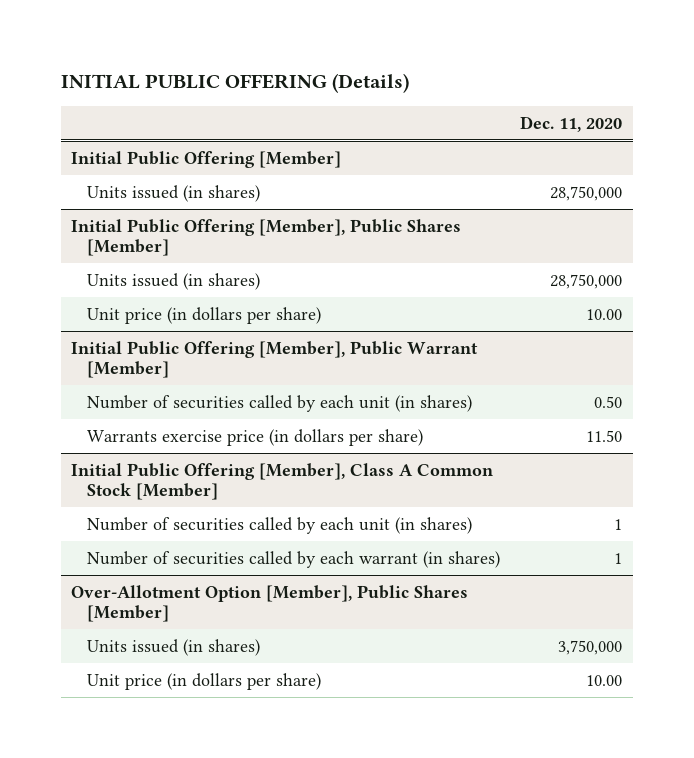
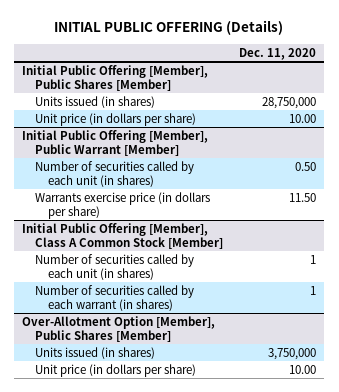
[71,150,342,168] Initial Public Offering [Member] -> none
[86,184,260,202] Units issued (in shares) -> none

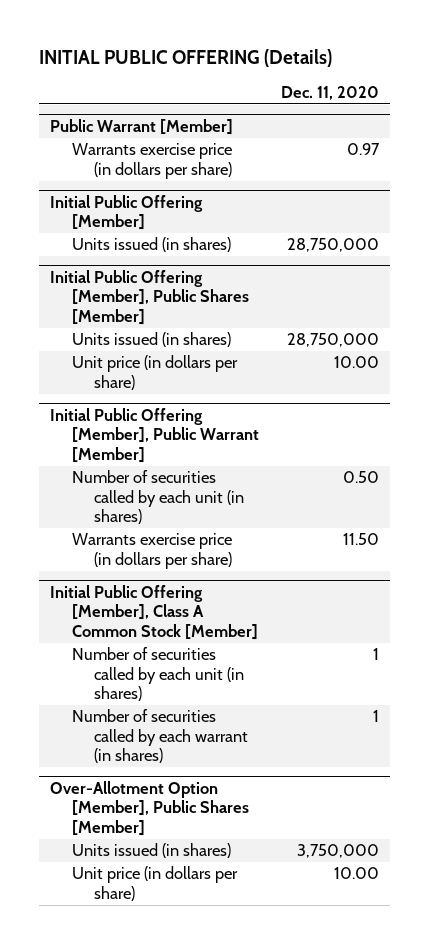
none -> [49,119,233,136] Public Warrant [Member]
none -> [72,143,233,179] Warrants exercise price (in dollars per share)
none -> [49,195,203,231] Initial Public Offering [Member]
none -> [72,237,232,253] Units issued (in shares)

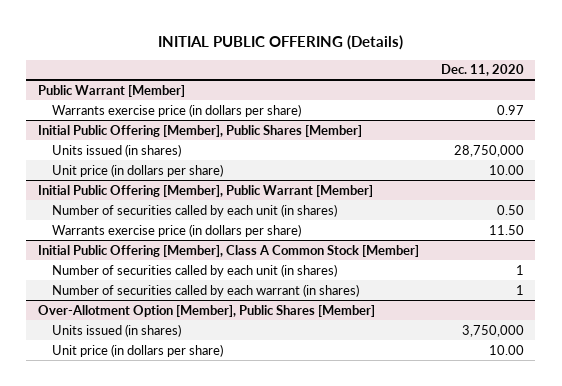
[49,195,203,231] Initial Public Offering [Member] -> none
[72,237,232,253] Units issued (in shares) -> none

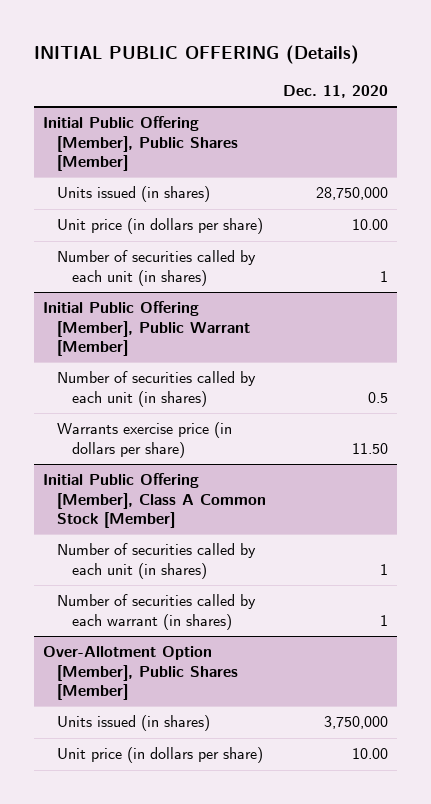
[37,84,185,97] Public Warrant [Member] -> none
[51,103,301,117] Warrants exercise price (in dollars per share) -> none
none -> [57,250,257,286] Number of securities called by each unit (in shares)
[497,204,525,215] 0.50 -> [368,391,389,403] 0.5

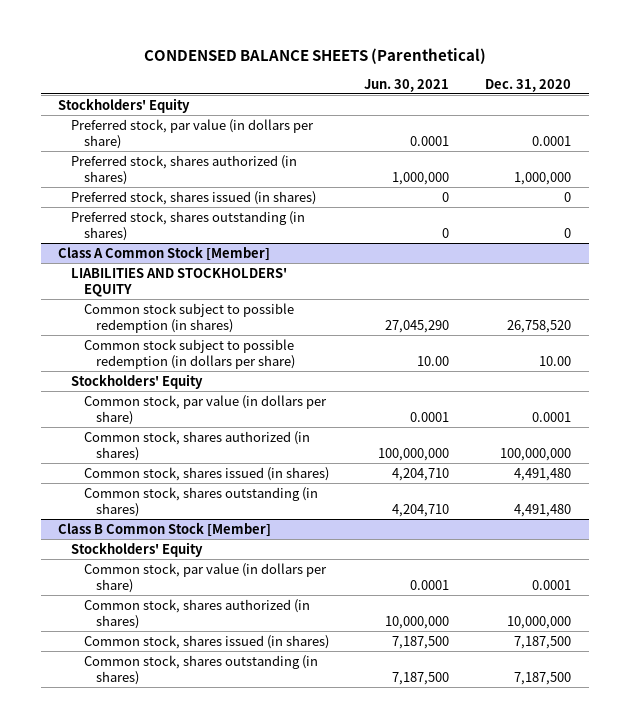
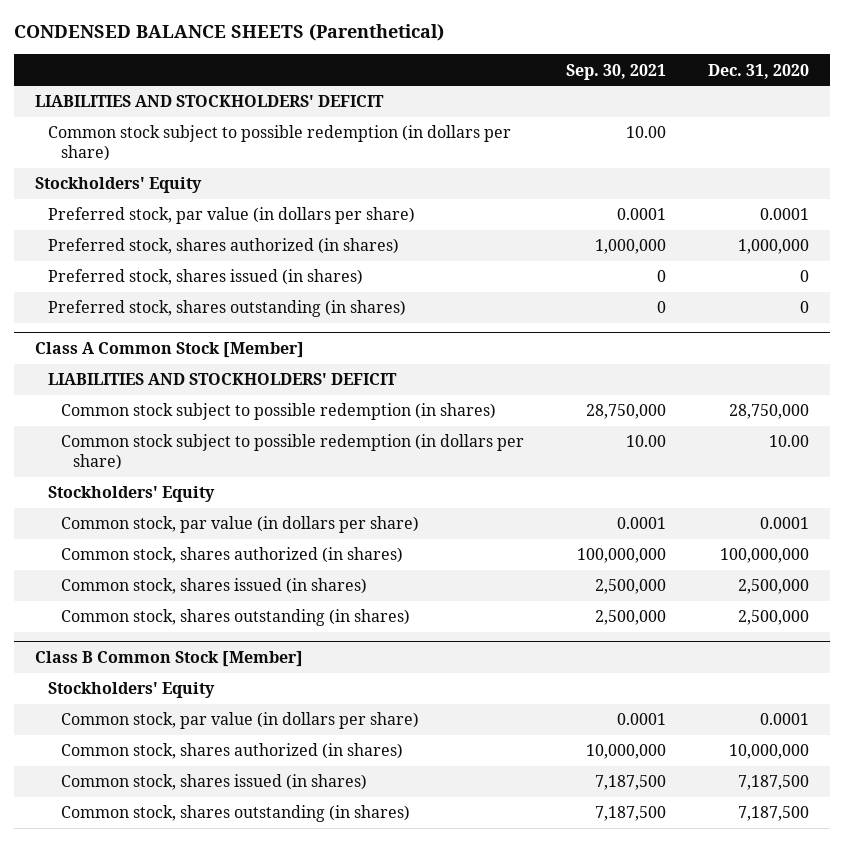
[364,78,450,92] Jun. 30, 2021 -> none
none -> [565,63,666,80] Sep. 30, 2021
none -> [34,95,384,108] LIABILITIES AND STOCKHOLDERS' DEFICIT
none -> [47,125,511,162] Common stock subject to possible redemption (in dollars per share)
[71,267,288,297] LIABILITIES AND STOCKHOLDERS' EQUITY -> [47,373,397,386] LIABILITIES AND STOCKHOLDERS' DEFICIT
[507,319,572,333] 26,758,520 -> [729,404,810,420] 28,750,000
[514,467,572,481] 4,491,480 -> [738,579,810,595] 2,500,000
[514,503,572,517] 4,491,480 -> [738,610,810,626] 2,500,000

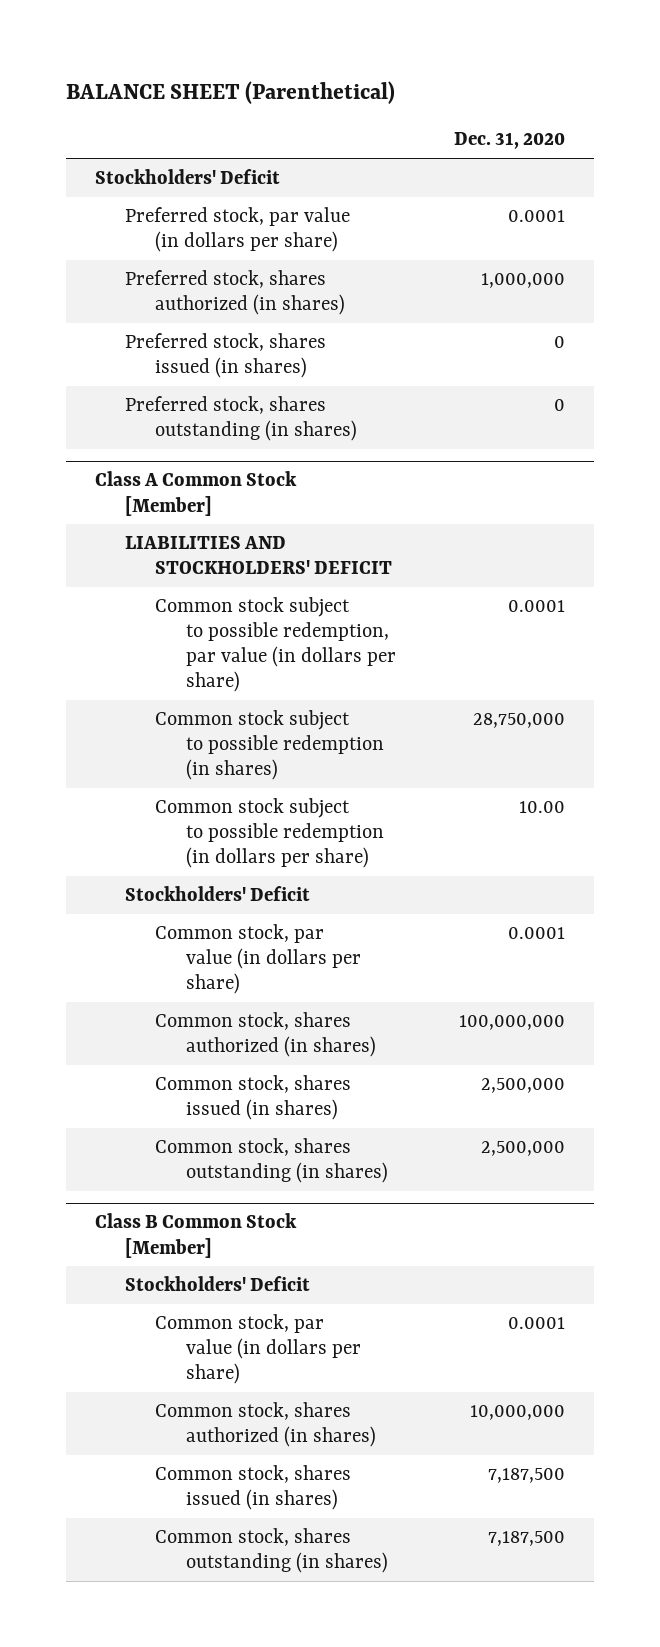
[13,24,444,42] CONDENSED BALANCE SHEETS (Parenthetical) -> [65,81,395,105] BALANCE SHEET (Parenthetical)
[565,63,666,80] Sep. 30, 2021 -> none
[34,95,384,108] LIABILITIES AND STOCKHOLDERS' DEFICIT -> none
[47,125,511,162] Common stock subject to possible redemption (in dollars per share) -> none
[34,177,202,194] Stockholders' Equity -> [94,168,280,184] Stockholders' Deficit
none -> [155,596,396,693] Common stock subject to possible redemption, par value (in dollars per share)
[47,486,215,503] Stockholders' Equity -> [125,885,311,901] Stockholders' Deficit
[47,682,215,699] Stockholders' Equity -> [125,1275,311,1291] Stockholders' Deficit

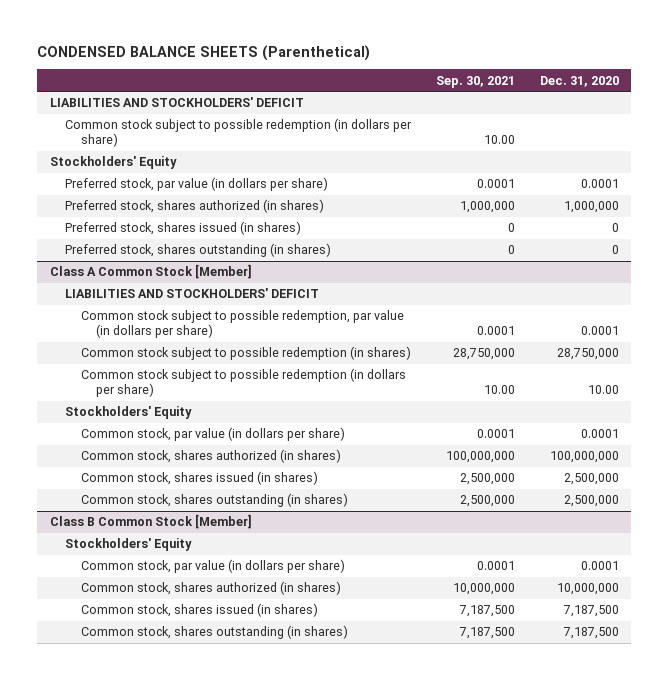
[65,81,395,105] BALANCE SHEET (Parenthetical) -> [37,44,371,61] CONDENSED BALANCE SHEETS (Parenthetical)
none -> [435,75,515,88] Sep. 30, 2021
none -> [49,97,304,108] LIABILITIES AND STOCKHOLDERS' DEFICIT
none -> [65,118,413,148] Common stock subject to possible redemption (in dollars per share)
[94,168,280,184] Stockholders' Deficit -> [49,156,177,170] Stockholders' Equity
[125,885,311,901] Stockholders' Deficit -> [65,406,193,420] Stockholders' Equity
[125,1275,311,1291] Stockholders' Deficit -> [65,538,193,552] Stockholders' Equity

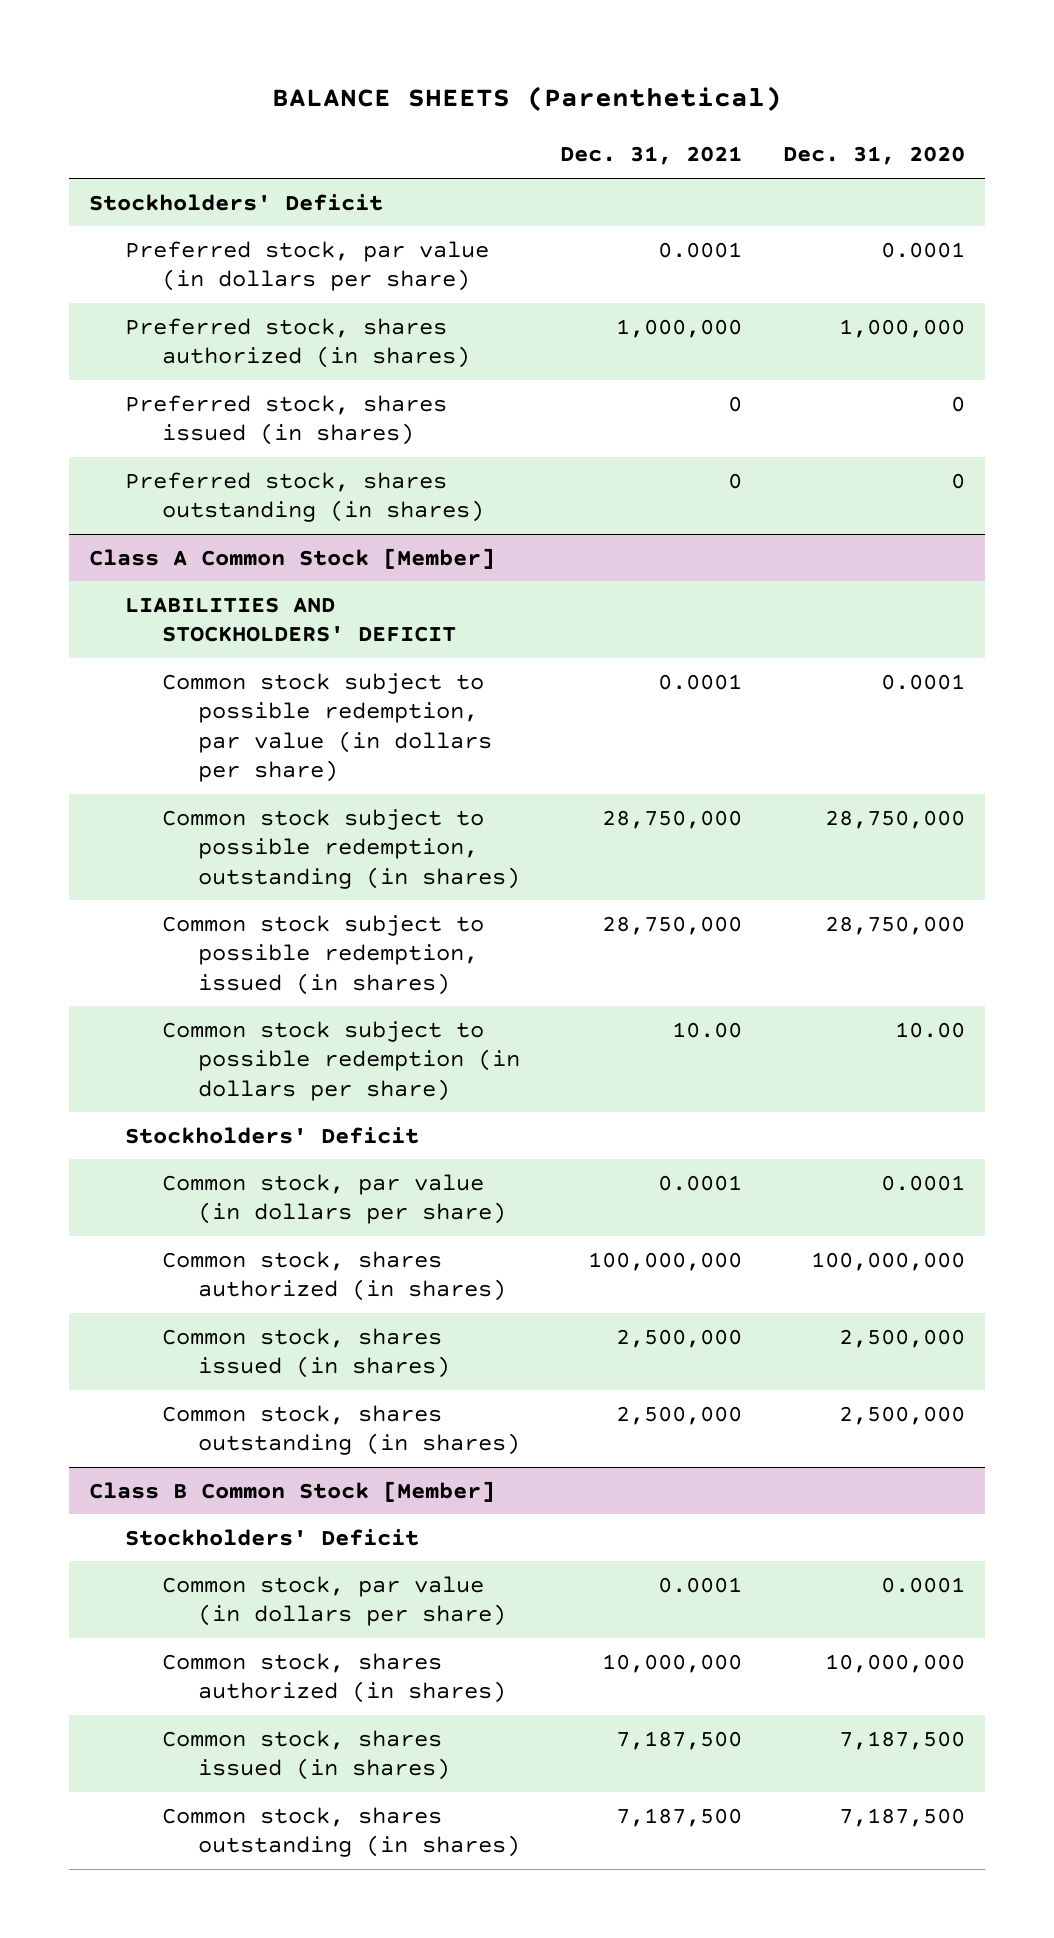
[37,44,371,61] CONDENSED BALANCE SHEETS (Parenthetical) -> [271,86,782,112] BALANCE SHEETS (Parenthetical)
[435,75,515,88] Sep. 30, 2021 -> none
none -> [560,146,743,166] Dec. 31, 2021
[49,97,304,108] LIABILITIES AND STOCKHOLDERS' DEFICIT -> none
[65,118,413,148] Common stock subject to possible redemption (in dollars per share) -> none
[49,156,177,170] Stockholders' Equity -> [89,193,384,211] Stockholders' Deficit
[80,346,411,361] Common stock subject to possible redemption (in shares) -> [161,808,521,889] Common stock subject to possible redemption, outstanding (in shares)
none -> [161,914,484,995] Common stock subject to possible redemption, issued (in shares)
[65,406,193,420] Stockholders' Equity -> [125,1126,420,1144] Stockholders' Deficit
[65,538,193,552] Stockholders' Equity -> [125,1528,420,1546] Stockholders' Deficit

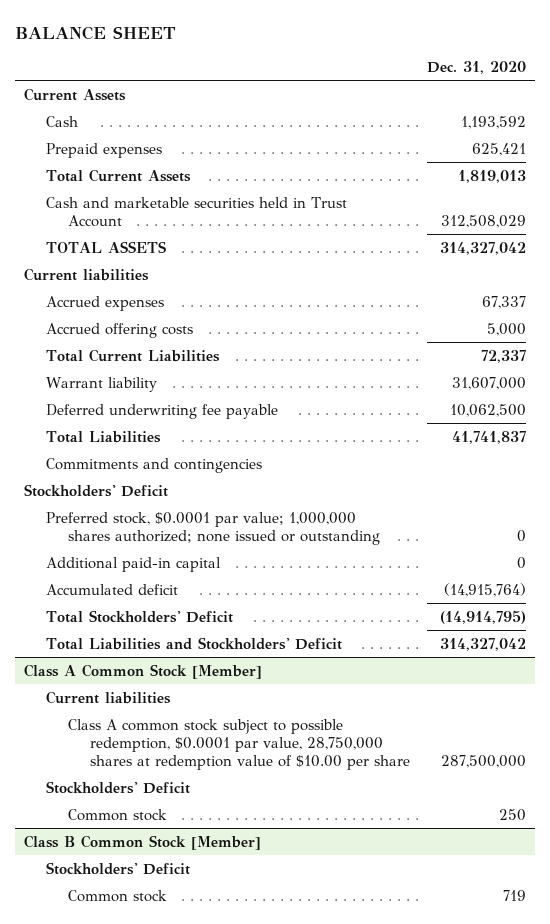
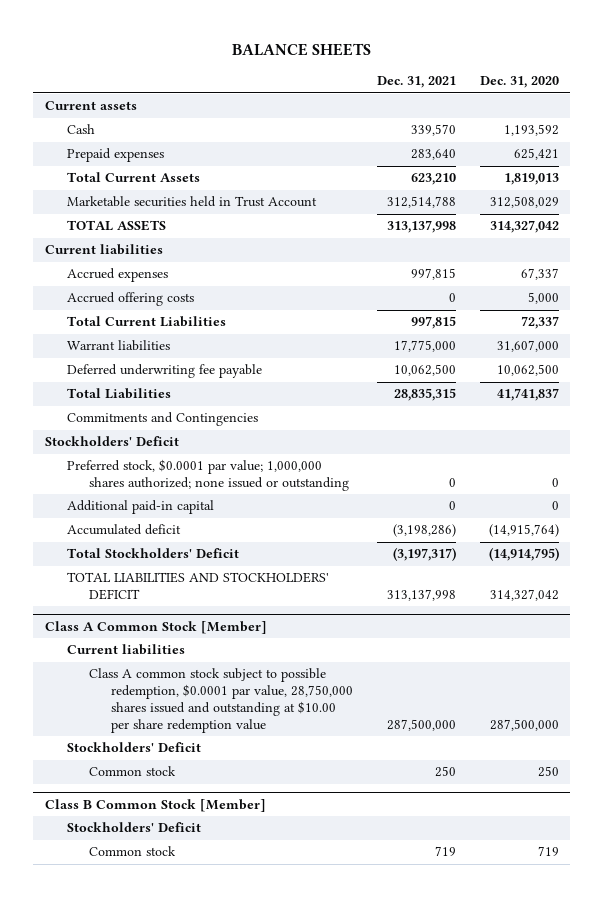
[15,25,177,40] BALANCE SHEET -> [231,42,371,56] BALANCE SHEETS
none -> [377,76,457,89] Dec. 31, 2021
[23,87,126,101] Current Assets -> [44,101,137,111] Current assets
[45,196,347,227] Cash and marketable securities held in Trust Account -> [67,196,318,208] Marketable securities held in Trust Account
[45,376,157,392] Warrant liability -> [67,340,171,352] Warrant liabilities
[45,457,262,473] Commitments and contingencies -> [67,412,259,427] Commitments and Contingencies
[45,636,342,650] Total Liabilities and Stockholders' Deficit -> [67,572,330,601] TOTAL LIABILITIES AND STOCKHOLDERS' DEFICIT
[67,718,411,770] Class A common stock subject to possible redemption, $0.0001 par value, 28,750,000 shares at redemption value of $10.00 per share -> [89,668,354,733] Class A common stock subject to possible redemption, $0.0001 par value, 28,750,000 shares issued and outstanding at $10.00 per share redemption value

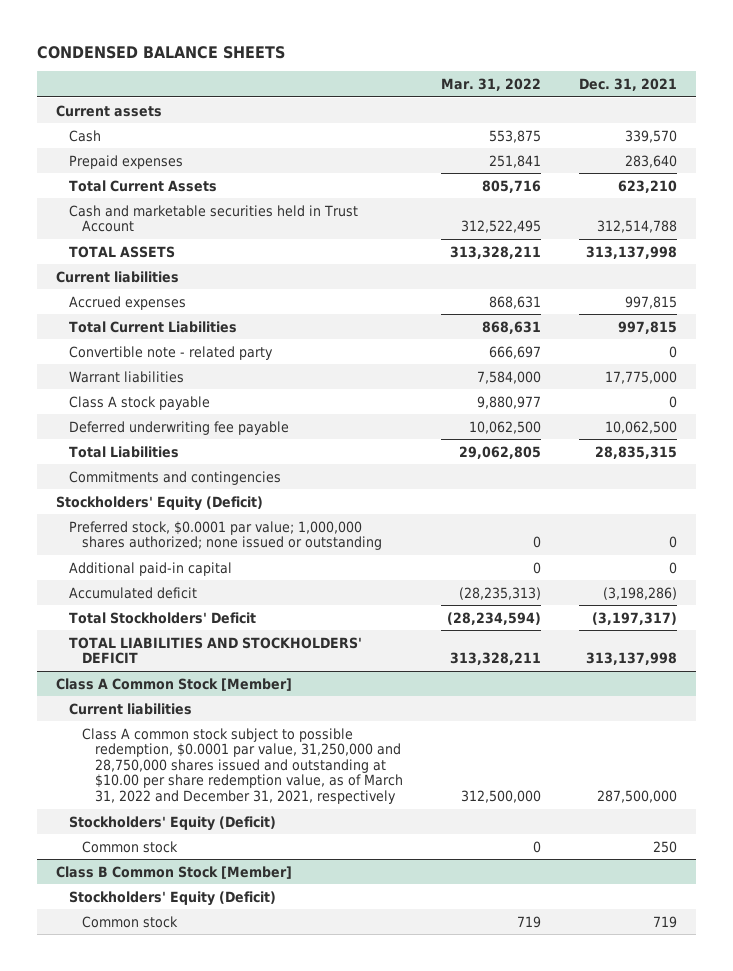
[231,42,371,56] BALANCE SHEETS -> [36,45,285,59] CONDENSED BALANCE SHEETS
[479,76,559,89] Dec. 31, 2020 -> none
none -> [440,77,541,91] Mar. 31, 2022
[67,196,318,208] Marketable securities held in Trust Account -> [68,204,358,233] Cash and marketable securities held in Trust Account
[67,292,195,307] Accrued offering costs -> none
none -> [68,345,273,360] Convertible note - related party
none -> [68,395,210,410] Class A stock payable
[67,412,259,427] Commitments and Contingencies -> [68,470,281,485] Commitments and contingencies
[44,436,179,447] Stockholders' Deficit -> [55,495,263,511] Stockholders' Equity (Deficit)
[89,668,354,733] Class A common stock subject to possible redemption, $0.0001 par value, 28,750,000 shares issued and outstanding at $10.00 per share redemption value -> [81,727,404,805] Class A common stock subject to possible redemption, $0.0001 par value, 31,250,000 and 28,750,000 shares issued and outstanding at $10.00 per share redemption value, as of March 31, 2022 and December 31, 2021, respectively
[67,742,202,753] Stockholders' Deficit -> [68,815,276,831] Stockholders' Equity (Deficit)
[67,822,202,833] Stockholders' Deficit -> [68,890,276,906] Stockholders' Equity (Deficit)

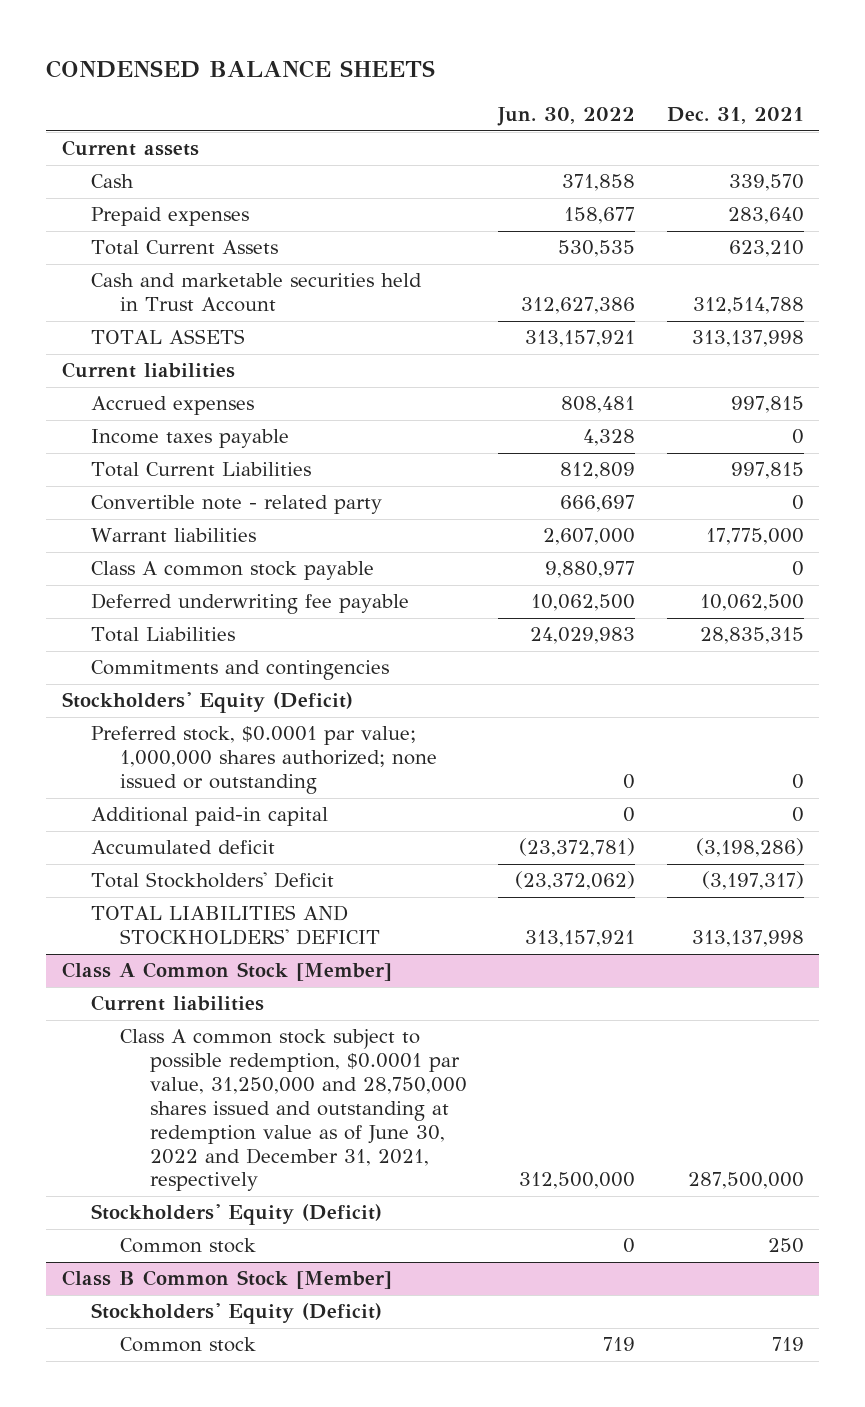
[440,77,541,91] Mar. 31, 2022 -> none
none -> [497,107,636,127] Jun. 30, 2022
none -> [90,429,289,449] Income taxes payable
[68,395,210,410] Class A stock payable -> [90,561,374,581] Class A common stock payable
[81,727,404,805] Class A common stock subject to possible redemption, $0.0001 par value, 31,250,000 and 28,750,000 shares issued and outstanding at $10.00 per share redemption value, as of March 31, 2022 and December 31, 2021, respectively -> [120,1029,467,1192] Class A common stock subject to possible redemption, $0.0001 par value, 31,250,000 and 28,750,000 shares issued and outstanding at redemption value as of June 30, 2022 and December 31, 2021, respectively

